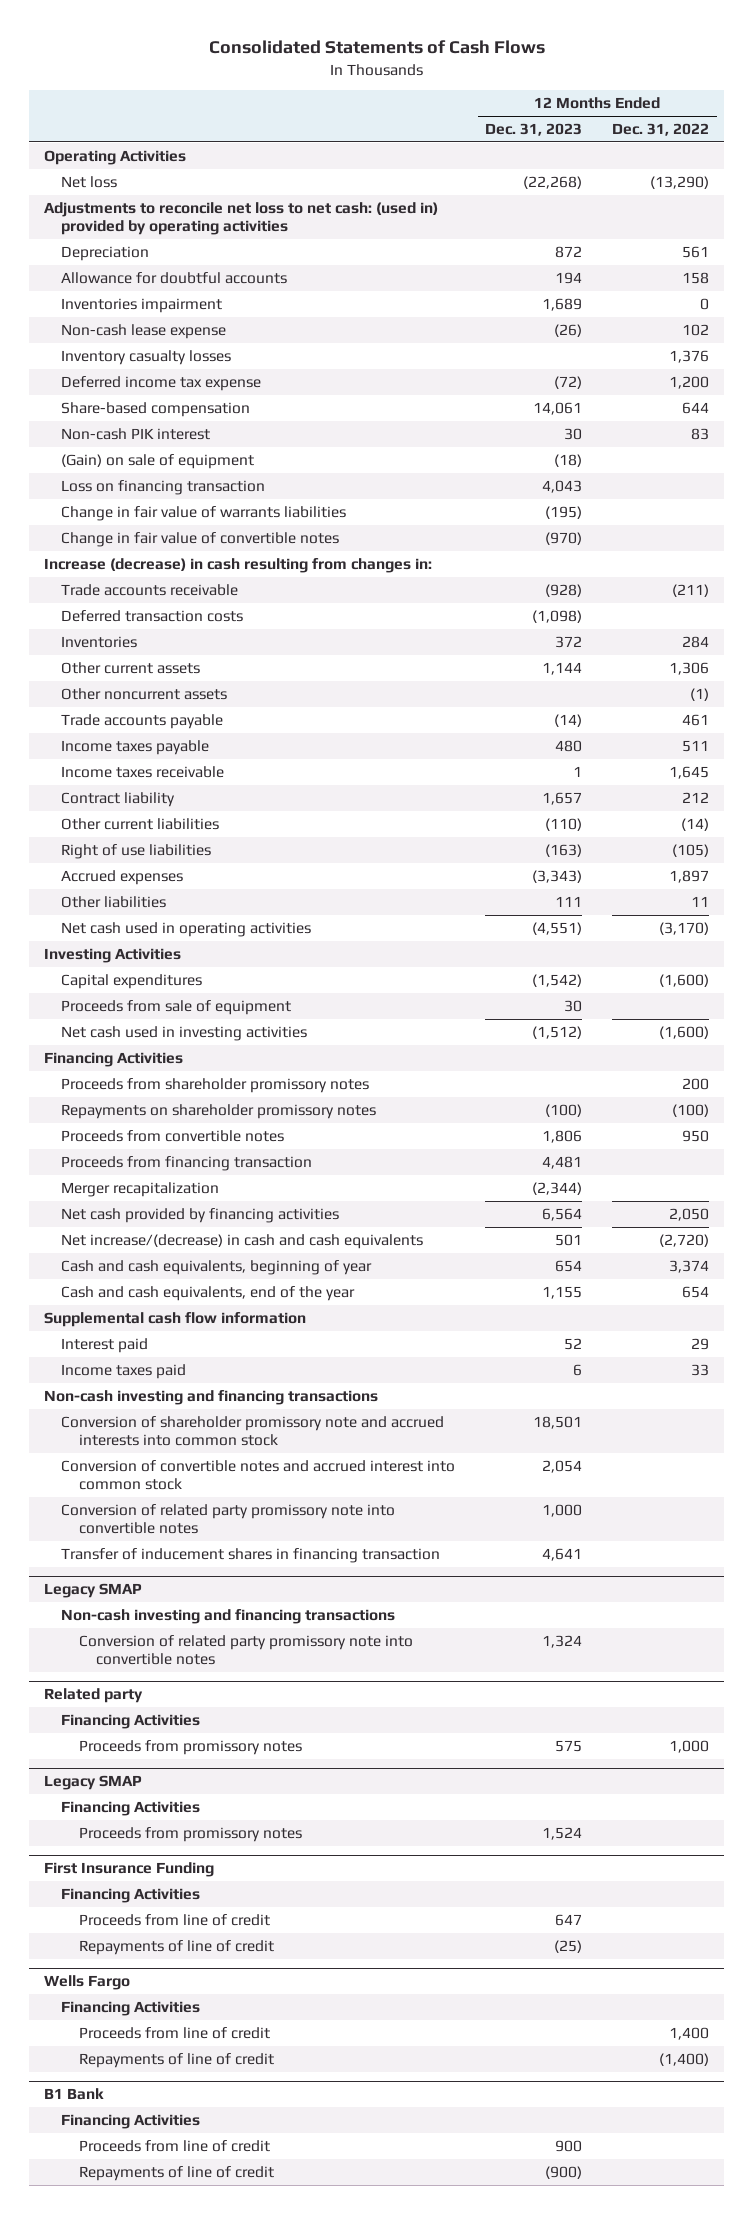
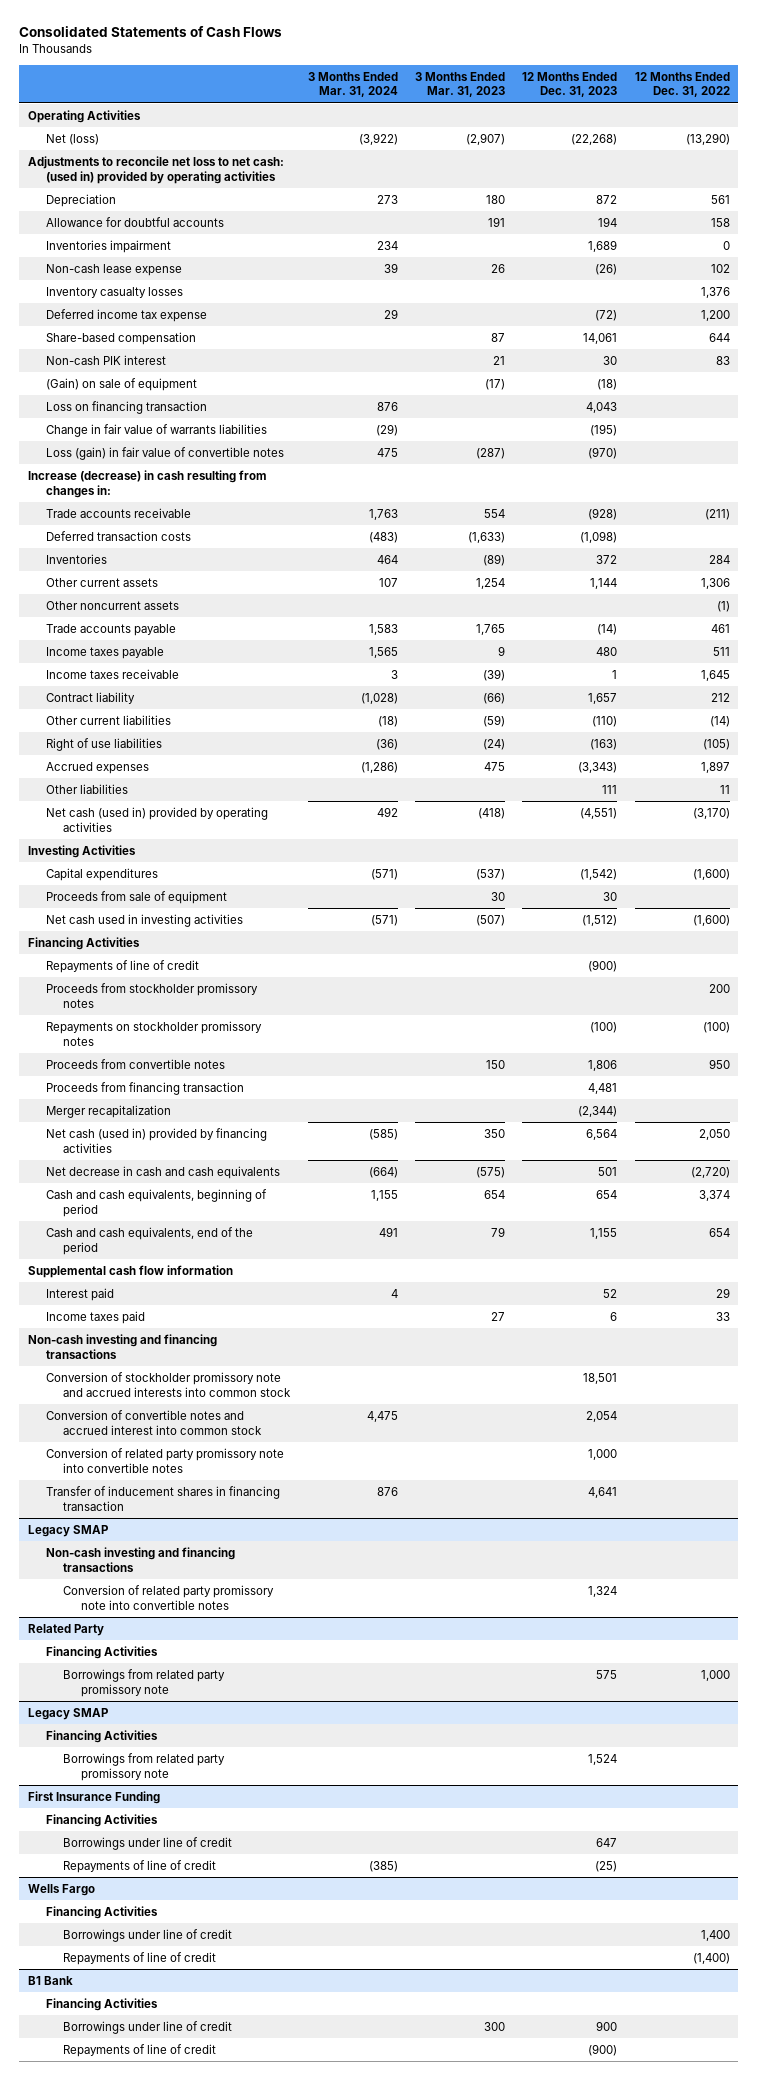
none -> [307,71,398,98] 3 Months Ended Mar. 31, 2024
none -> [414,71,505,98] 3 Months Ended Mar. 31, 2023
[61,175,118,188] Net loss -> [45,133,99,145] Net (loss)
[61,531,340,547] Change in fair value of convertible notes -> [45,446,284,460] Loss (gain) in fair value of convertible notes
[61,921,312,937] Net cash used in operating activities -> [45,806,268,832] Net cash (used in) provided by operating activities
none -> [45,959,199,973] Repayments of line of credit
[61,1077,370,1093] Proceeds from shareholder promissory notes -> [45,982,258,1008] Proceeds from stockholder promissory notes
[61,1103,377,1119] Repayments on shareholder promissory notes -> [45,1020,262,1046] Repayments on stockholder promissory notes
[61,1207,340,1223] Net cash provided by financing activities -> [45,1127,267,1153] Net cash (used in) provided by financing activities
[61,1233,424,1249] Net increase/(decrease) in cash and cash equivalents -> [45,1165,280,1179] Net decrease in cash and cash equivalents
[61,1259,373,1275] Cash and cash equivalents, beginning of year -> [45,1188,267,1217] Cash and cash equivalents, beginning of period
[61,1285,356,1301] Cash and cash equivalents, end of the year -> [45,1226,253,1255] Cash and cash equivalents, end of the period
[61,1415,445,1447] Conversion of shareholder promissory note and accrued interests into common stock -> [45,1371,292,1397] Conversion of stockholder promissory note and accrued interests into common stock
[43,1688,143,1704] Related party -> [27,1623,104,1636] Related Party
[78,1739,302,1755] Proceeds from promissory notes -> [63,1668,226,1697] Borrowings from related party promissory note
[78,1826,302,1842] Proceeds from promissory notes -> [63,1752,226,1781] Borrowings from related party promissory note
[78,1913,270,1926] Proceeds from line of credit -> [63,1836,233,1850] Borrowings under line of credit
[78,2026,270,2039] Proceeds from line of credit -> [63,1928,233,1942] Borrowings under line of credit
[78,2139,270,2152] Proceeds from line of credit -> [63,2020,233,2034] Borrowings under line of credit

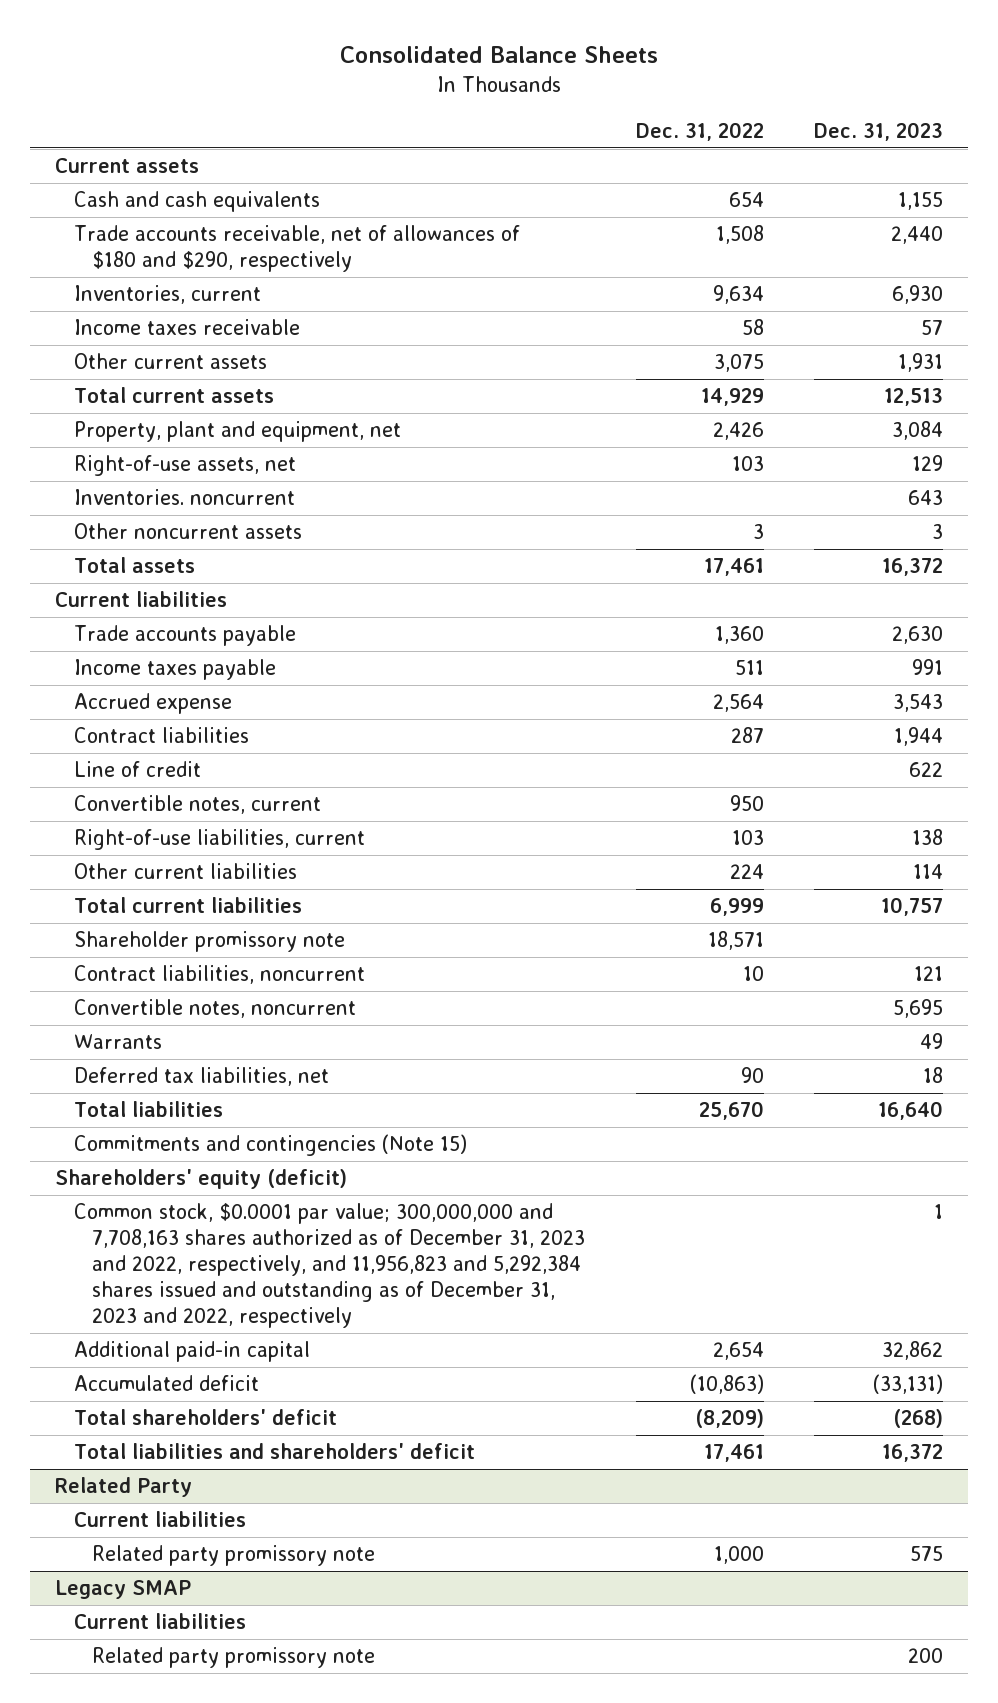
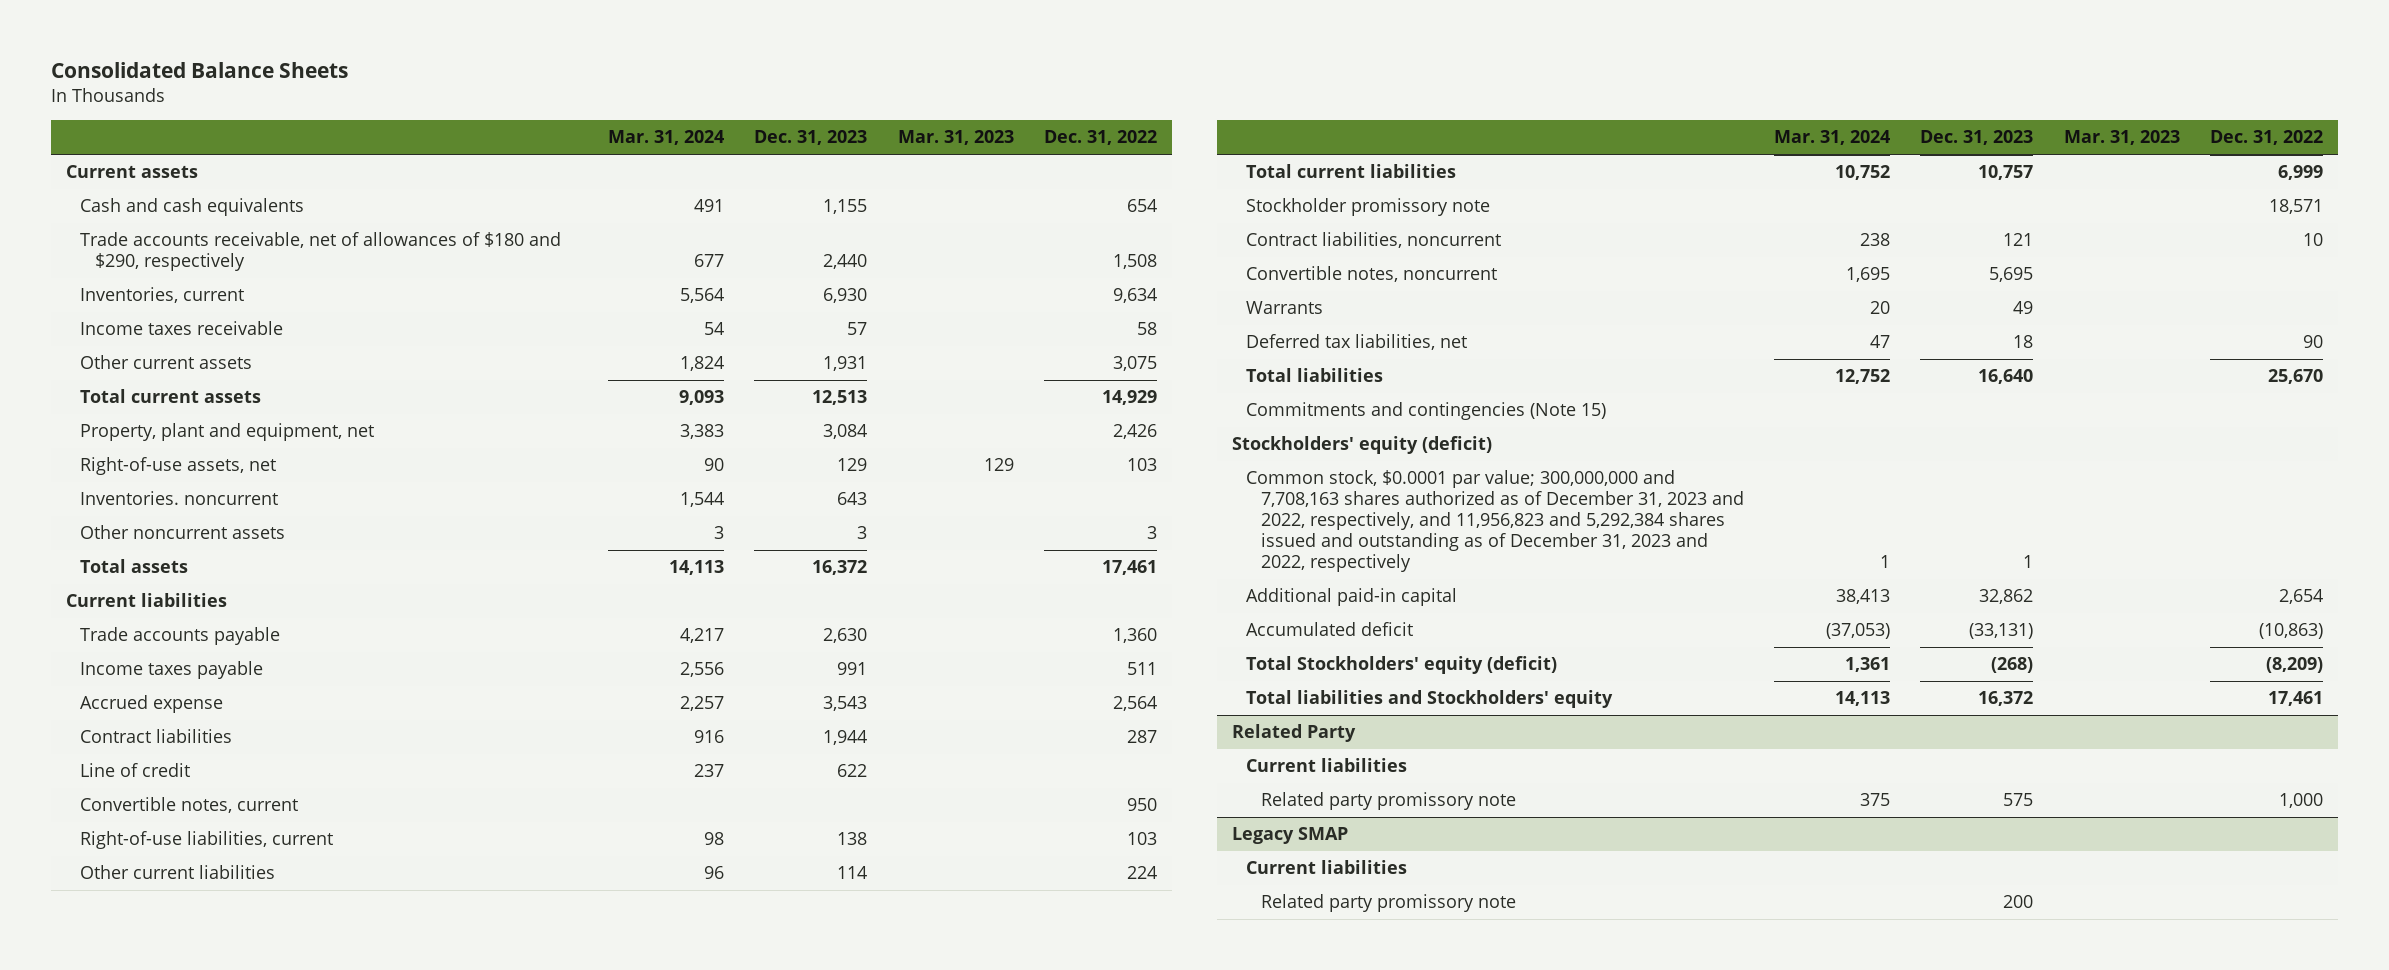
none -> [608,130,725,146] Mar. 31, 2024
none -> [897,130,1014,146] Mar. 31, 2023
[73,931,345,953] Shareholder promissory note -> [1246,198,1491,217] Stockholder promissory note
[55,1169,348,1190] Shareholders' equity (deficit) -> [1232,436,1493,455] Stockholders' equity (deficit)
[73,1409,337,1426] Total shareholders' deficit -> [1246,656,1558,675] Total Stockholders' equity (deficit)
[73,1443,475,1460] Total liabilities and shareholders' deficit -> [1246,690,1614,709] Total liabilities and Stockholders' equity

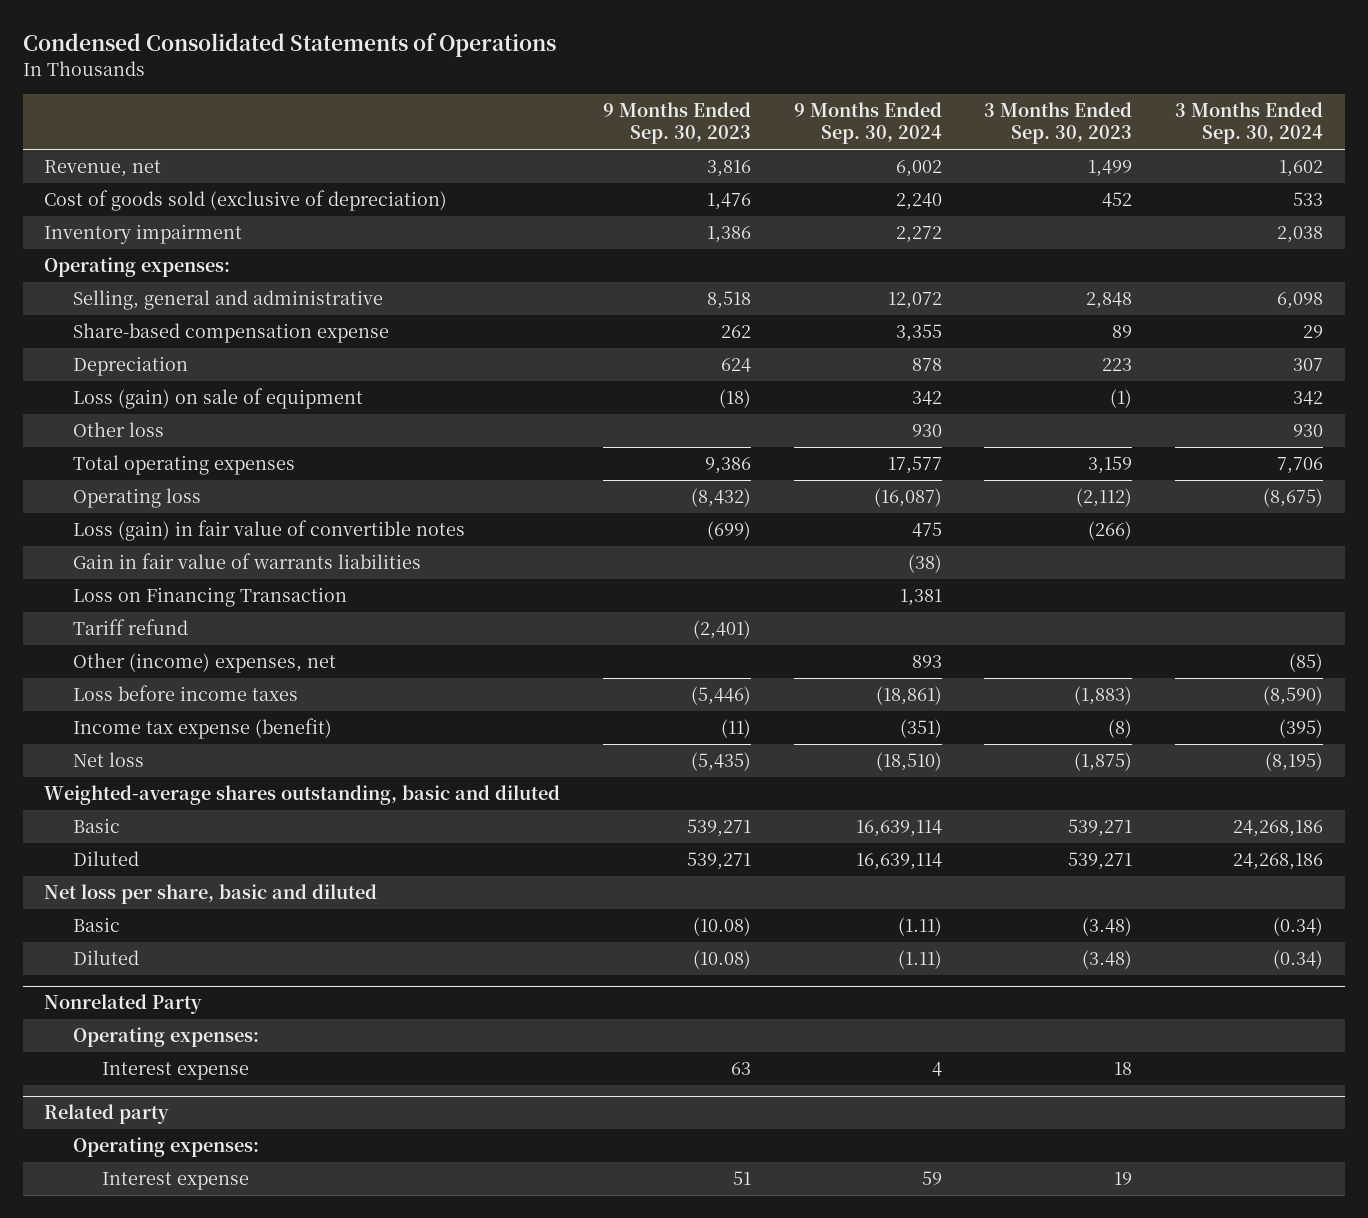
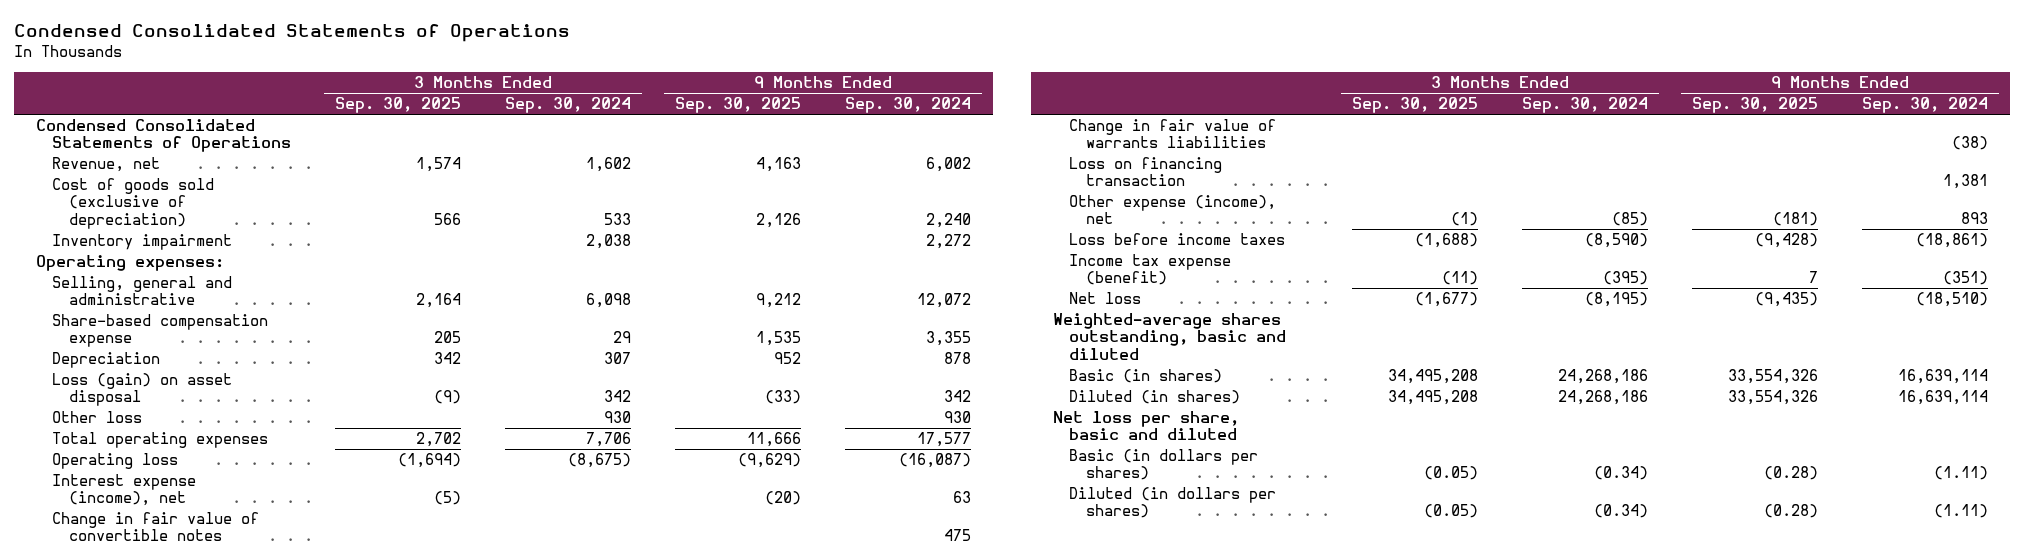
[603,102,752,145] 9 Months Ended Sep. 30, 2023 -> none
[984,102,1133,145] 3 Months Ended Sep. 30, 2023 -> none
none -> [335,97,462,114] Sep. 30, 2025
none -> [675,97,802,114] Sep. 30, 2025
none -> [35,119,292,153] Condensed Consolidated Statements of Operations
[73,388,364,410] Loss (gain) on sale of equipment -> [52,373,233,407] Loss (gain) on asset disposal
[73,619,189,636] Tariff refund -> none
none -> [52,474,197,507] Interest expense (income), net
[73,520,466,542] Loss (gain) in fair value of convertible notes -> [52,512,260,542] Change in fair value of convertible notes
[73,553,422,570] Gain in fair value of warrants liabilities -> [1069,119,1277,149] Change in fair value of warrants liabilities
[73,587,348,608] Loss on Financing Transaction -> [1069,157,1223,187] Loss on financing transaction
[73,653,337,674] Other (income) expenses, net -> [1069,195,1277,225] Other expense (income), net
[73,818,121,834] Basic -> [1069,369,1223,384] Basic (in shares)
[73,851,140,867] Diluted -> [1069,390,1241,405] Diluted (in shares)
[44,994,203,1015] Nonrelated Party -> none
[73,1027,260,1048] Operating expenses: -> none
[102,1062,250,1081] Interest expense -> none
[44,1104,170,1125] Related party -> none
[73,1137,260,1158] Operating expenses: -> none
[102,1172,250,1191] Interest expense -> none
[73,917,121,933] Basic -> [1069,449,1259,481] Basic (in dollars per shares)
[73,950,140,966] Diluted -> [1069,487,1277,519] Diluted (in dollars per shares)

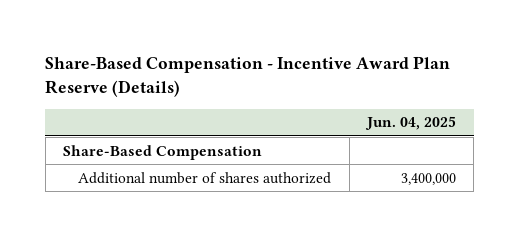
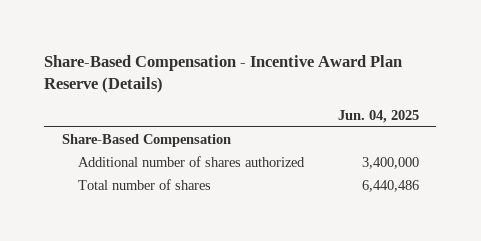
none -> [77,179,211,191] Total number of shares

